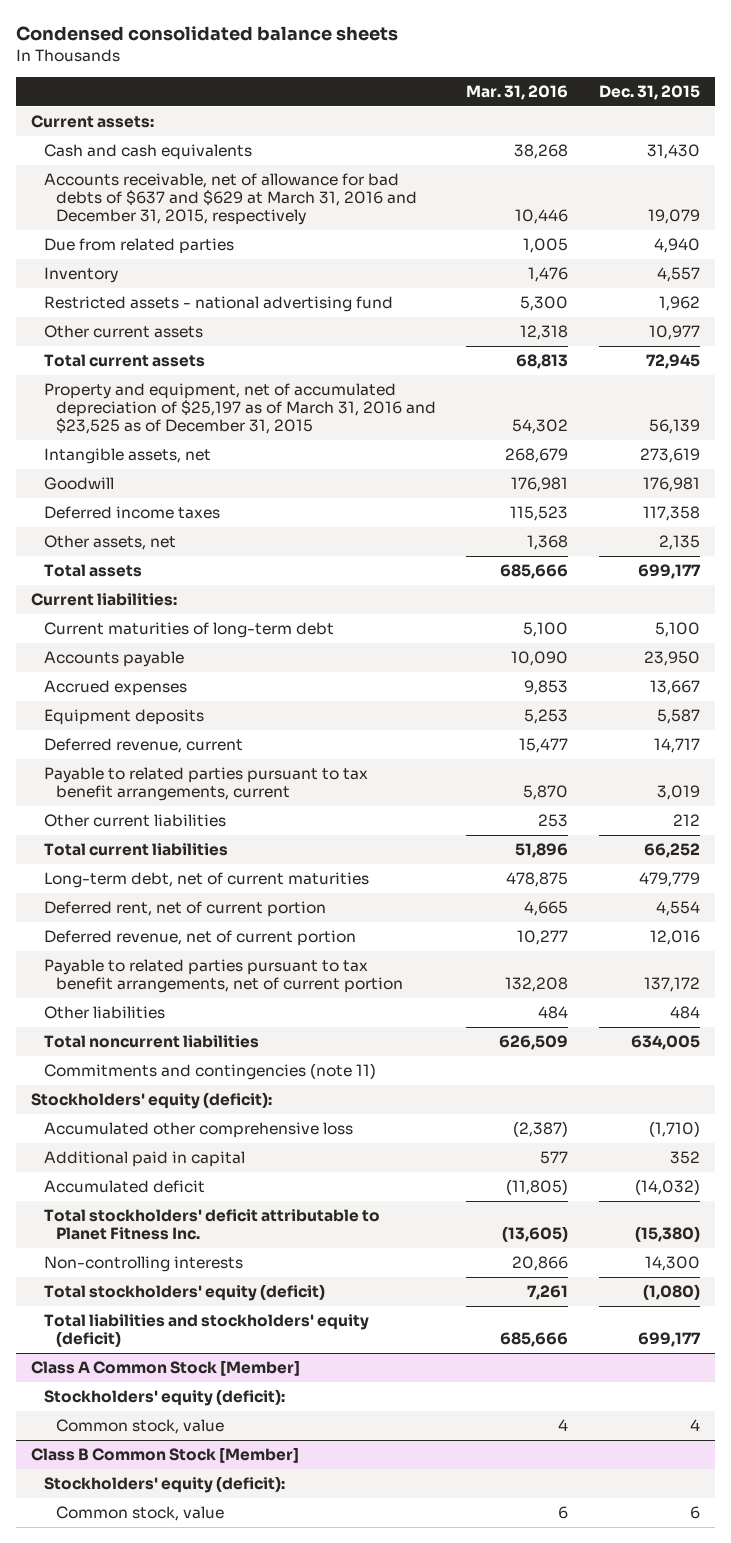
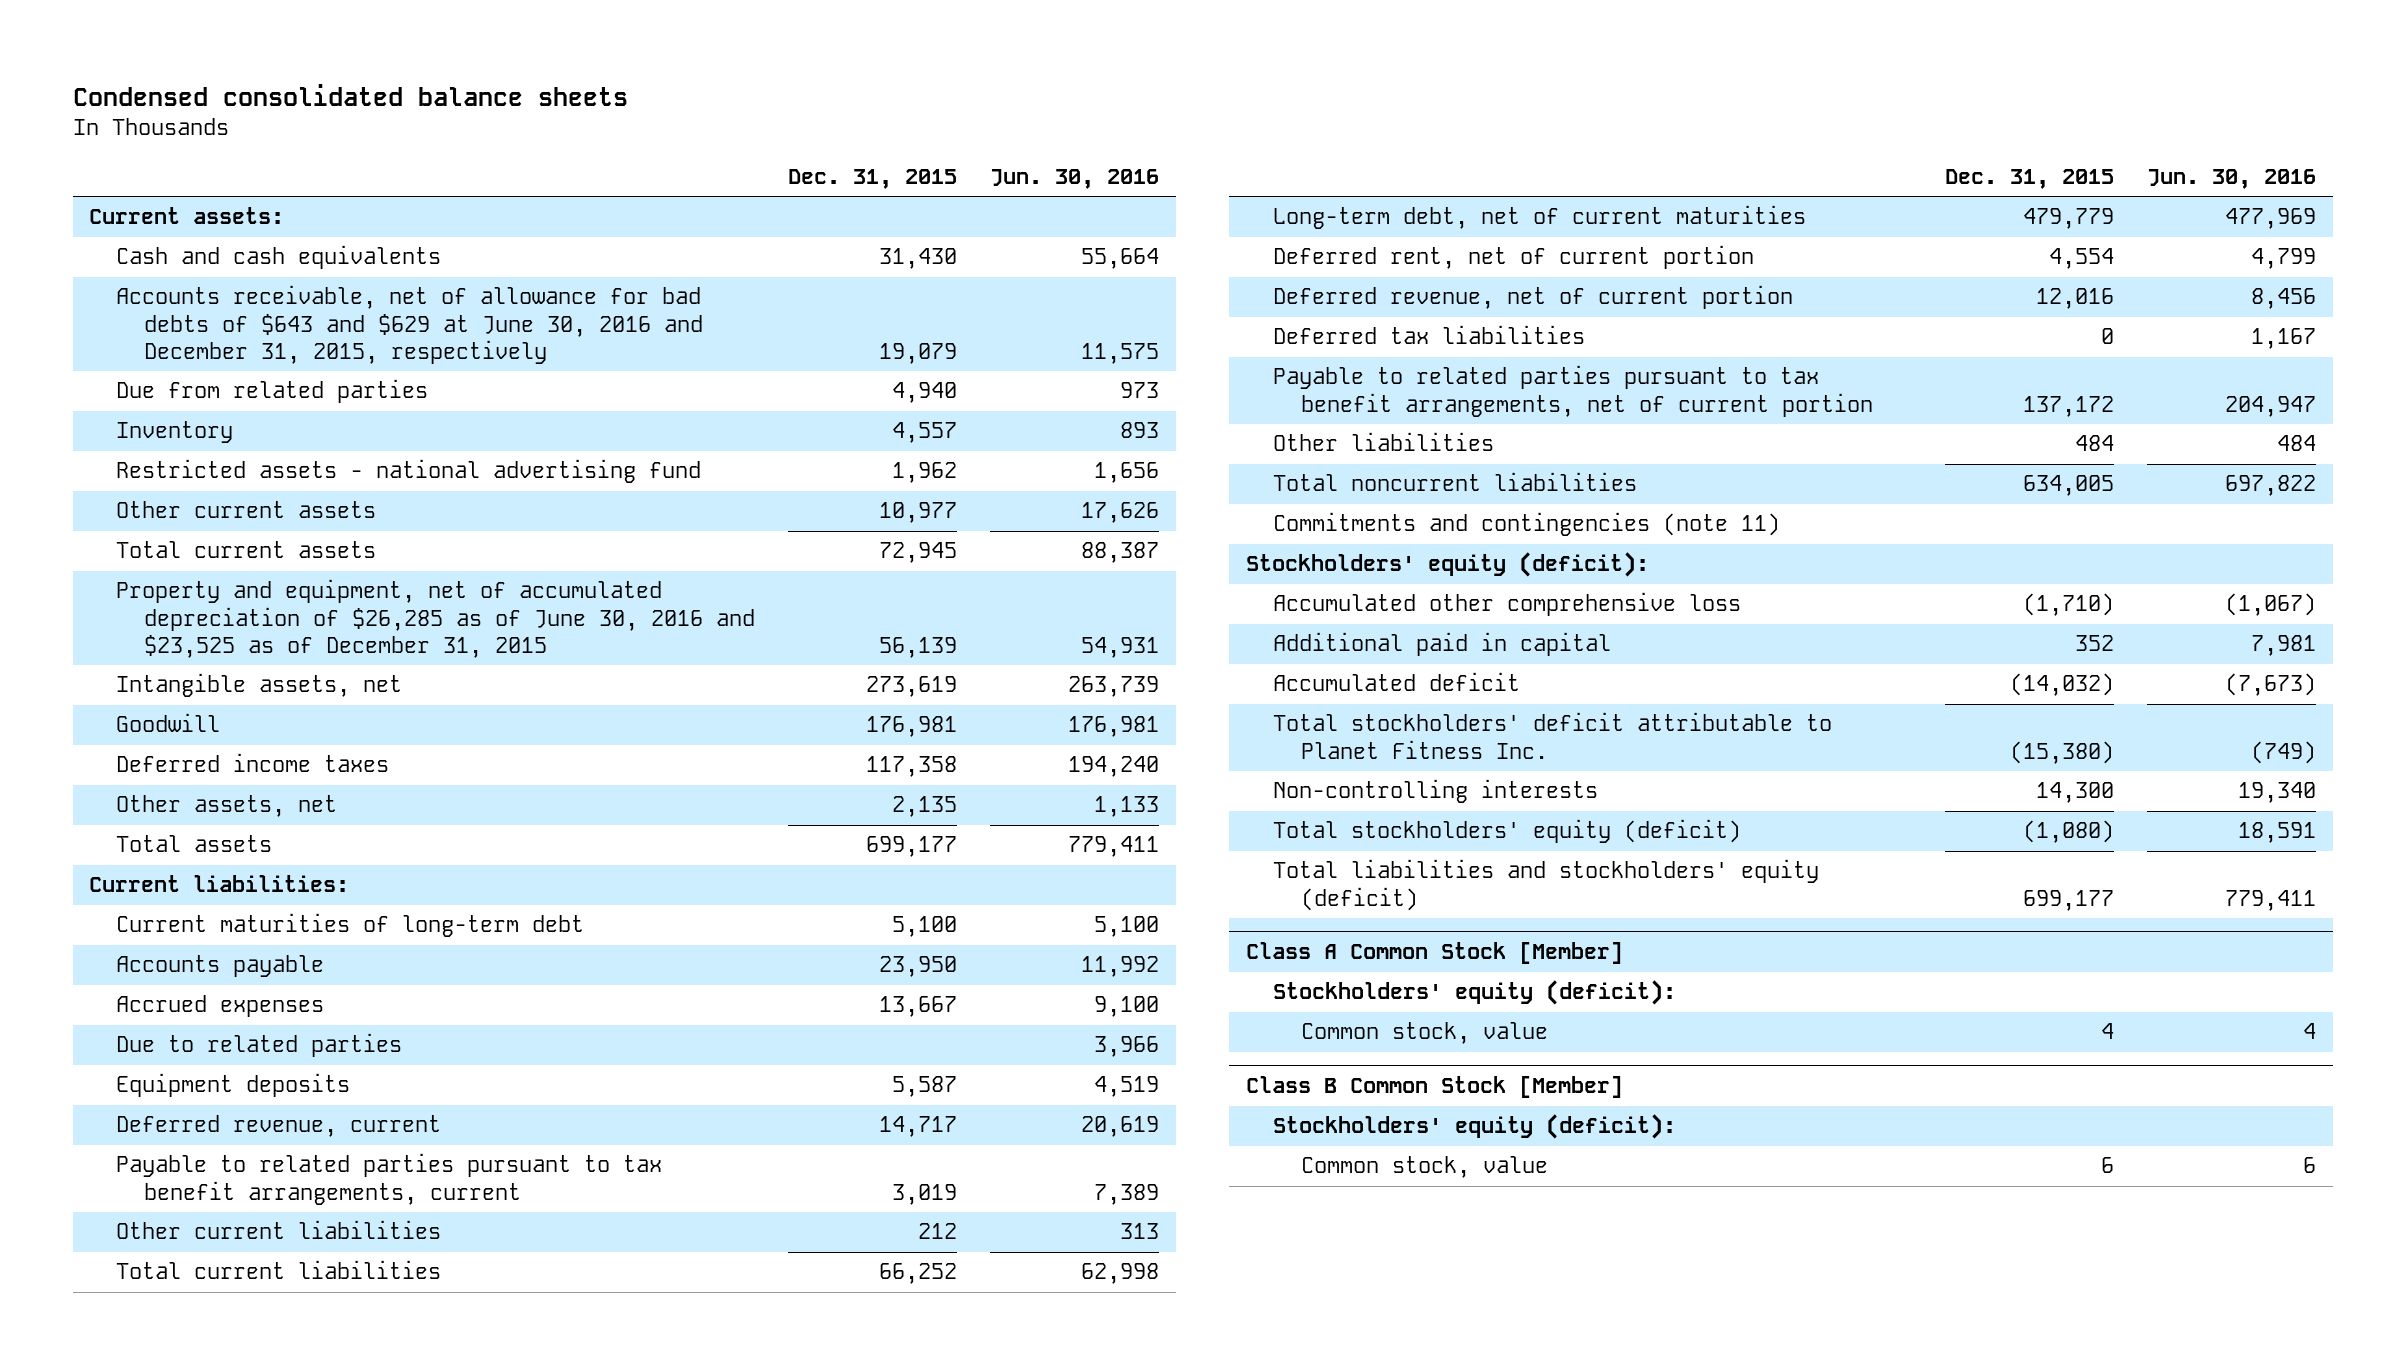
[466,84,569,100] Mar. 31, 2016 -> none
none -> [990,168,1160,189] Jun. 30, 2016
[43,173,417,225] Accounts receivable, net of allowance for bad debts of $637 and $629 at March 31, 2016 and December 31, 2015, respectively -> [116,285,703,364] Accounts receivable, net of allowance for bad debts of $643 and $629 at June 30, 2016 and December 31, 2015, respectively
[43,383,436,434] Property and equipment, net of accumulated depreciation of $25,197 as of March 31, 2016 and $23,525 as of December 31, 2015 -> [116,579,755,658] Property and equipment, net of accumulated depreciation of $26,285 as of June 30, 2016 and $23,525 as of December 31, 2015
none -> [116,1033,403,1058] Due to related parties
none -> [1273,325,1586,345] Deferred tax liabilities

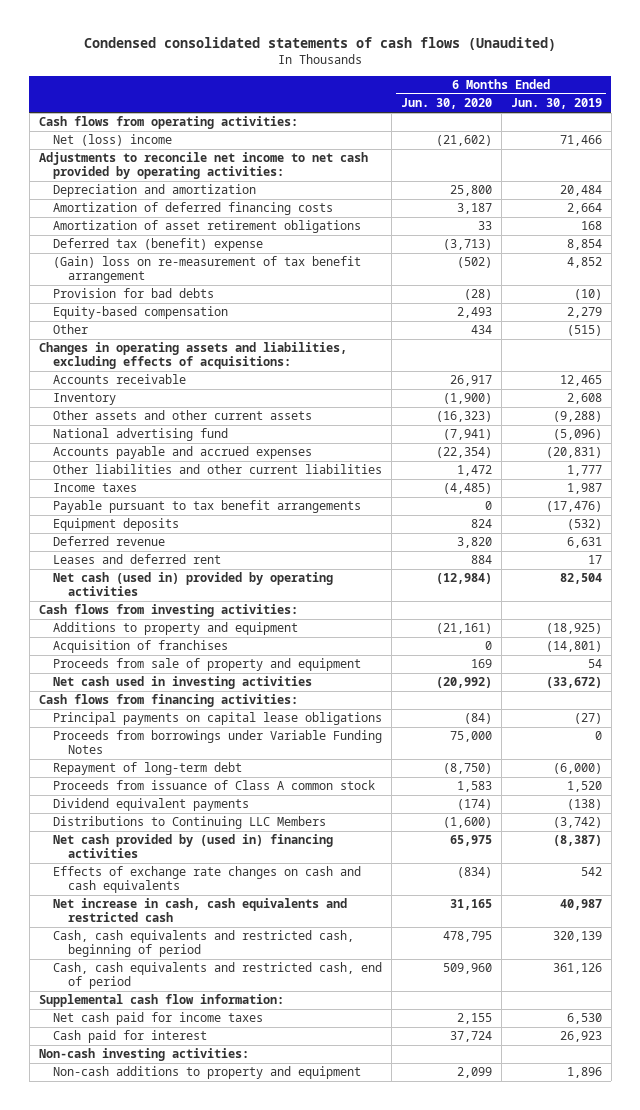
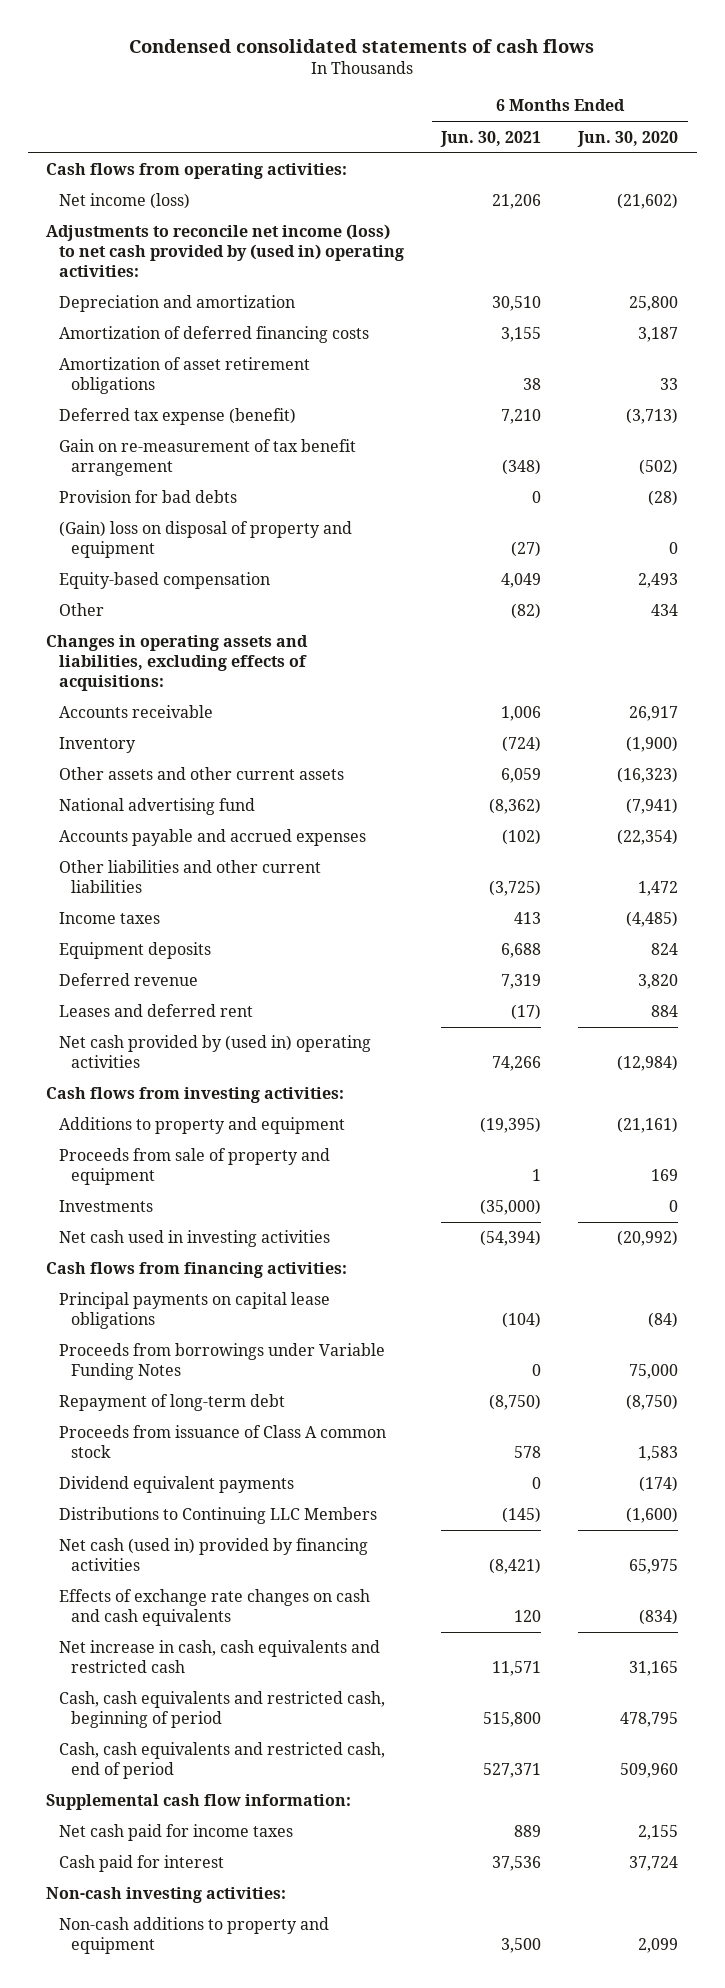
[84,36,557,51] Condensed consolidated statements of cash flows (Unaudited) -> [129,38,595,53] Condensed consolidated statements of cash flows
[510,98,602,110] Jun. 30, 2019 -> none
none -> [440,130,542,147] Jun. 30, 2021
[53,134,173,147] Net (loss) income -> [58,193,190,210] Net income (loss)
[38,152,368,180] Adjustments to reconcile net income to net cash provided by operating activities: -> [46,224,404,278] Adjustments to reconcile net income (loss) to net cash provided by (used in) operating activities:
[53,238,264,252] Deferred tax (benefit) expense -> [58,408,296,426] Deferred tax expense (benefit)
[53,256,362,284] (Gain) loss on re-measurement of tax benefit arrangement -> [58,439,356,477] Gain on re-measurement of tax benefit arrangement
none -> [58,521,352,559] (Gain) loss on disposal of property and equipment
[53,500,362,514] Payable pursuant to tax benefit arrangements -> none
[53,572,334,597] Net cash (used in) provided by operating activities -> [58,1035,371,1069] Net cash provided by (used in) operating activities
[53,640,229,654] Acquisition of franchises -> none
none -> [58,1200,153,1213] Investments
[53,834,334,859] Net cash provided by (used in) financing activities -> [58,1538,368,1572] Net cash (used in) provided by financing activities

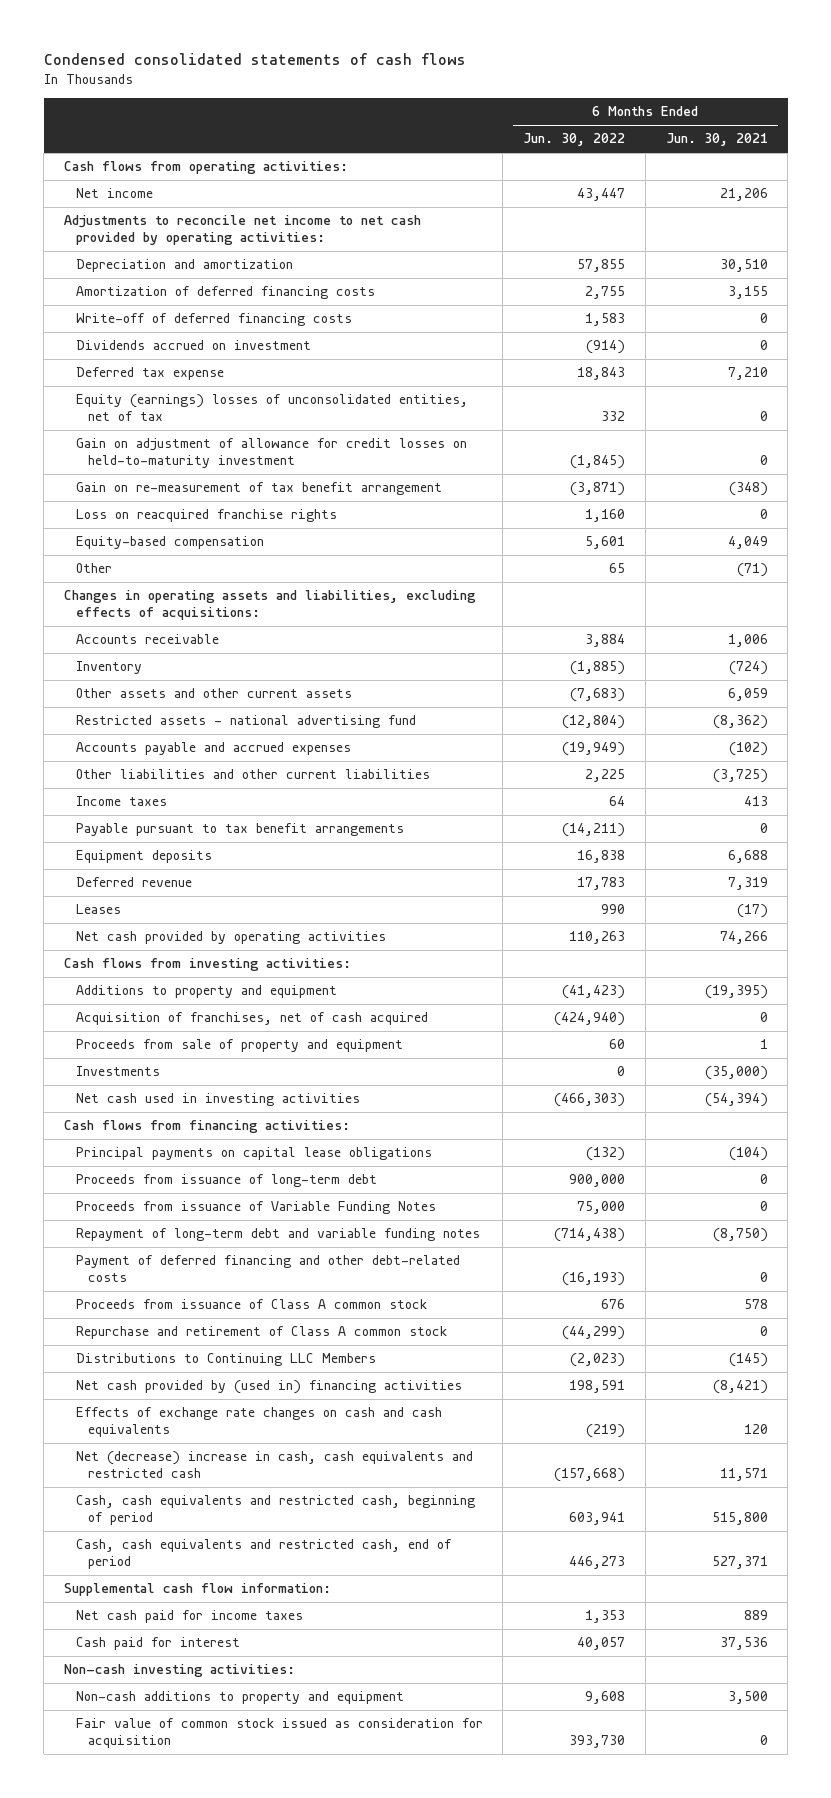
[577,130,679,147] Jun. 30, 2020 -> none
none -> [523,133,626,147] Jun. 30, 2022
[58,193,190,210] Net income (loss) -> [75,188,153,199] Net income
[46,224,404,278] Adjustments to reconcile net income (loss) to net cash provided by (used in) operating activities: -> [63,215,421,246] Adjustments to reconcile net income to net cash provided by operating activities:
[58,357,310,395] Amortization of asset retirement obligations -> none
none -> [75,313,352,327] Write-off of deferred financing costs
none -> [75,340,311,351] Dividends accrued on investment
[58,408,296,426] Deferred tax expense (benefit) -> [75,367,224,381] Deferred tax expense
none -> [75,394,468,422] Equity (earnings) losses of unconsolidated entities, net of tax
none -> [75,438,467,469] Gain on adjustment of allowance for credit losses on held-to-maturity investment
[58,490,237,504] Provision for bad debts -> none
[58,521,352,559] (Gain) loss on disposal of property and equipment -> none
none -> [75,509,337,523] Loss on reacquired franchise rights
[511,603,542,620] (82) -> [736,563,768,578] (71)
[58,798,255,816] National advertising fund -> [75,715,416,729] Restricted assets - national advertising fund
none -> [75,823,404,837] Payable pursuant to tax benefit arrangements
[58,1004,253,1018] Leases and deferred rent -> none
none -> [75,904,121,915] Leases
[58,1035,371,1069] Net cash provided by (used in) operating activities -> [75,931,386,945] Net cash provided by operating activities
none -> [75,1012,428,1026] Acquisition of franchises, net of cash acquired
none -> [75,1174,377,1188] Proceeds from issuance of long-term debt
[58,1343,385,1381] Proceeds from borrowings under Variable Funding Notes -> [75,1201,436,1215] Proceeds from issuance of Variable Funding Notes
[58,1394,285,1412] Repayment of long-term debt -> [75,1228,480,1242] Repayment of long-term debt and variable funding notes
none -> [75,1255,460,1283] Payment of deferred financing and other debt-related costs
[58,1476,294,1494] Dividend equivalent payments -> none
none -> [75,1326,447,1340] Repurchase and retirement of Class A common stock
[58,1538,368,1572] Net cash (used in) provided by financing activities -> [75,1380,462,1395] Net cash provided by (used in) financing activities
[58,1640,380,1674] Net increase in cash, cash equivalents and restricted cash -> [75,1451,473,1479] Net (decrease) increase in cash, cash equivalents and restricted cash
none -> [75,1718,483,1749] Fair value of common stock issued as consideration for acquisition

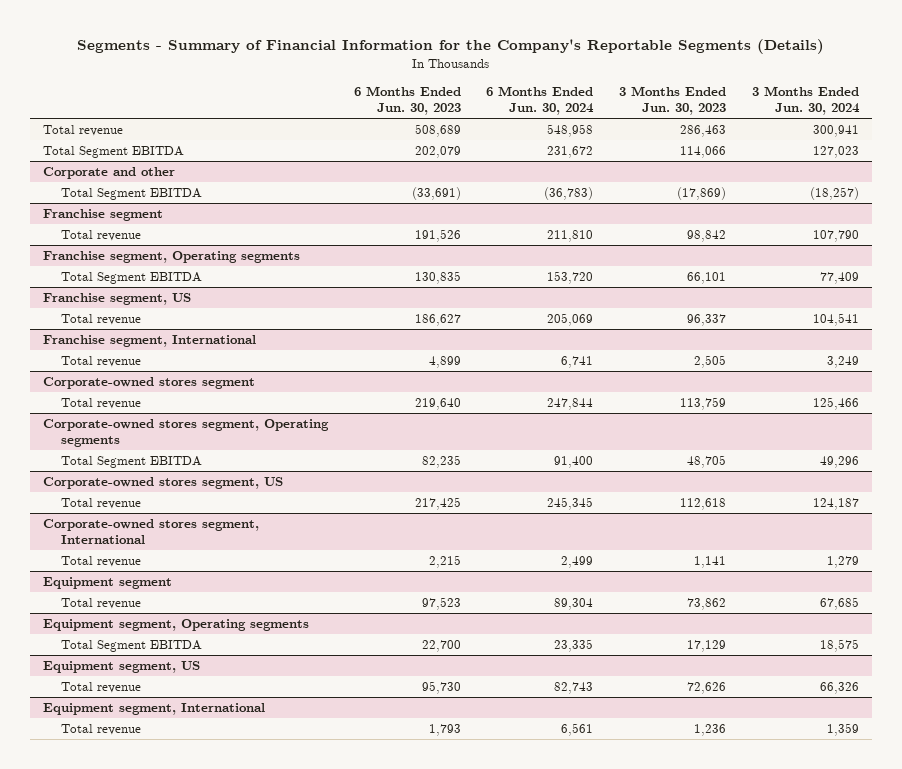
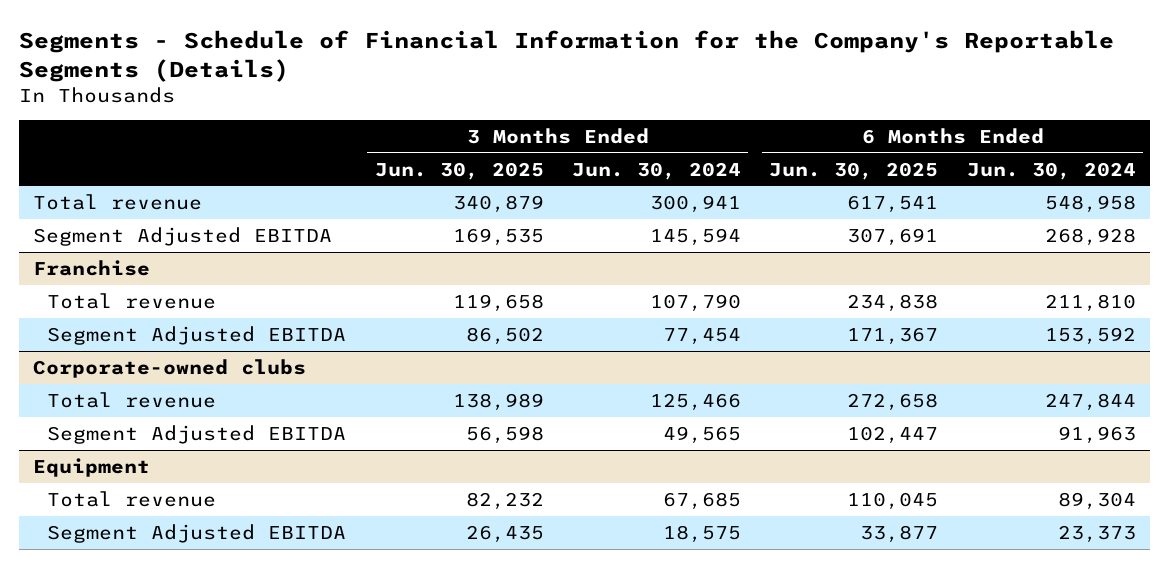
[76,39,824,55] Segments - Summary of Financial Information for the Company's Reportable Segments (Details) -> [18,29,1114,82] Segments - Schedule of Financial Information for the Company's Reportable Segments (Details)
[353,86,461,116] 6 Months Ended Jun. 30, 2023 -> none
[619,86,727,116] 3 Months Ended Jun. 30, 2023 -> none
none -> [374,161,544,180] Jun. 30, 2025
none -> [769,161,939,180] Jun. 30, 2025
[42,167,175,180] Corporate and other -> none
[61,188,203,201] Total Segment EBITDA -> none
[42,146,184,159] Total Segment EBITDA -> [33,226,333,246] Segment Adjusted EBITDA
[547,146,594,159] 231,672 -> [1044,227,1136,246] 268,928
[812,146,859,159] 127,023 -> [650,227,742,246] 145,594
[42,209,163,222] Franchise segment -> [33,259,151,276] Franchise
[42,251,300,264] Franchise segment, Operating segments -> none
[42,293,191,306] Franchise segment, US -> none
[61,314,142,326] Total revenue -> none
[42,335,256,348] Franchise segment, International -> none
[61,356,142,368] Total revenue -> none
[42,377,255,390] Corporate-owned stores segment -> none
[61,272,203,285] Total Segment EBITDA -> [47,325,347,345] Segment Adjusted EBITDA
[547,271,594,285] 153,720 -> [1044,326,1136,345] 153,592
[819,272,859,285] 77,409 -> [663,327,742,345] 77,454
none -> [33,358,307,378] Corporate-owned clubs
[42,419,329,448] Corporate-owned stores segment, Operating segments -> none
[42,477,283,490] Corporate-owned stores segment, US -> none
[61,498,142,510] Total revenue -> none
[42,519,259,545] Corporate-owned stores segment, International -> none
[61,556,142,568] Total revenue -> none
[61,456,203,469] Total Segment EBITDA -> [47,424,347,444] Segment Adjusted EBITDA
[554,456,594,469] 91,400 -> [1057,425,1136,444] 91,963
[819,456,859,469] 49,296 -> [663,425,742,444] 49,565
[42,577,172,590] Equipment segment -> [33,457,151,477] Equipment
[42,619,309,632] Equipment segment, Operating segments -> none
[42,661,200,674] Equipment segment, US -> none
[61,682,142,694] Total revenue -> none
[42,703,265,716] Equipment segment, International -> none
[61,724,142,736] Total revenue -> none
[61,640,203,653] Total Segment EBITDA -> [47,523,347,543] Segment Adjusted EBITDA
[554,639,594,653] 23,335 -> [1057,524,1136,543] 23,373

